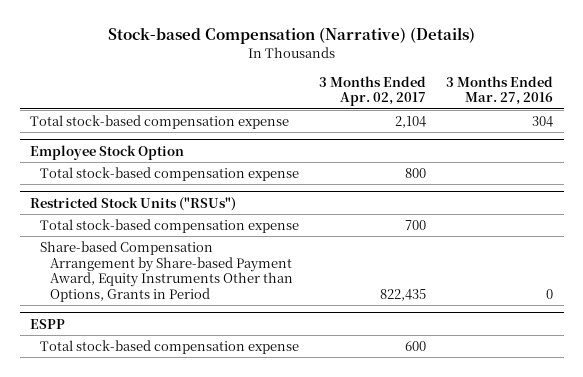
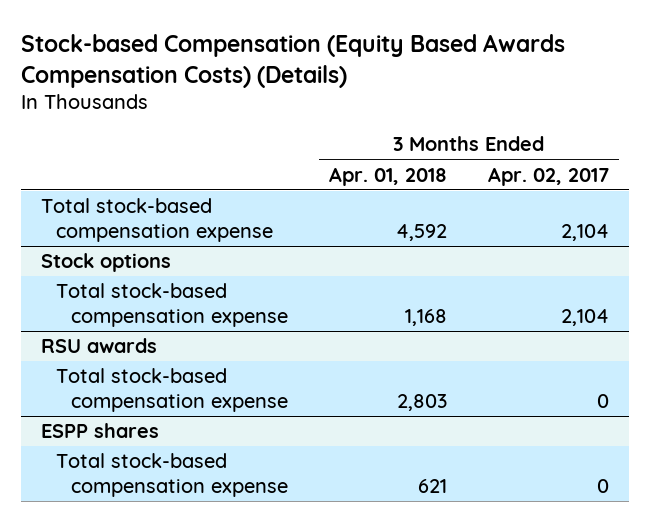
[107,27,475,45] Stock-based Compensation (Narrative) (Details) -> [20,33,565,88] Stock-based Compensation (Equity Based Awards Compensation Costs) (Details)
[446,75,554,106] 3 Months Ended Mar. 27, 2016 -> none
none -> [328,166,447,186] Apr. 01, 2018
[39,240,293,303] Share-based Compensation Arrangement by Share-based Payment Award, Equity Instruments Other than Options, Grants in Period -> none
[29,144,184,160] Employee Stock Option -> [41,253,172,273] Stock options
[405,167,427,178] 800 -> [560,309,609,327] 2,104
[29,196,236,211] Restricted Stock Units ("RSUs") -> [41,338,158,354] RSU awards
[405,219,427,230] 700 -> [596,394,609,409] 0
[29,318,65,329] ESPP -> [41,423,160,439] ESPP shares
[405,340,427,351] 600 -> [596,479,609,494] 0

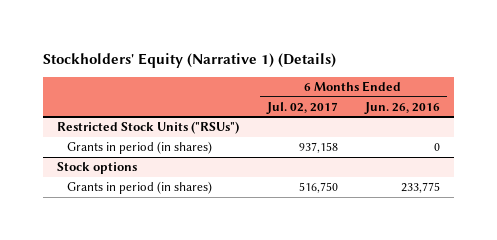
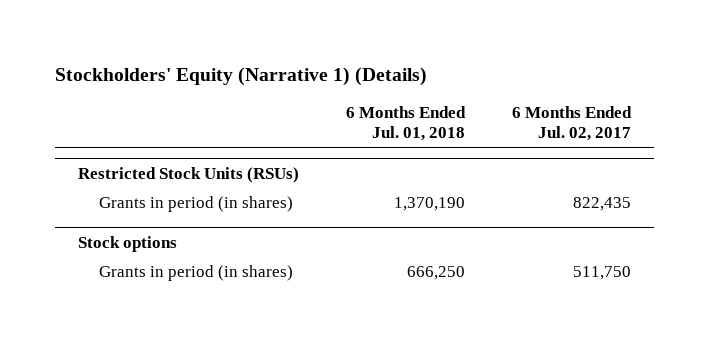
[363,101,440,114] Jun. 26, 2016 -> none
none -> [345,106,466,142] 6 Months Ended Jul. 01, 2018
[57,121,240,135] Restricted Stock Units ("RSUs") -> [78,167,300,184] Restricted Stock Units (RSUs)
[298,142,338,154] 937,158 -> [572,197,631,212] 822,435
[298,182,338,194] 516,750 -> [572,266,631,281] 511,750

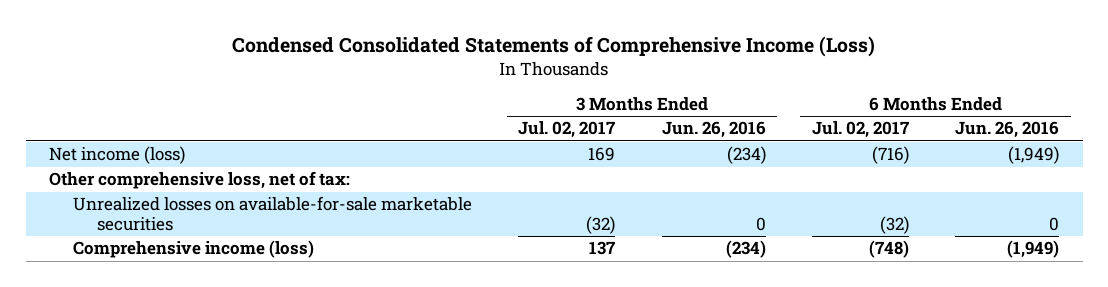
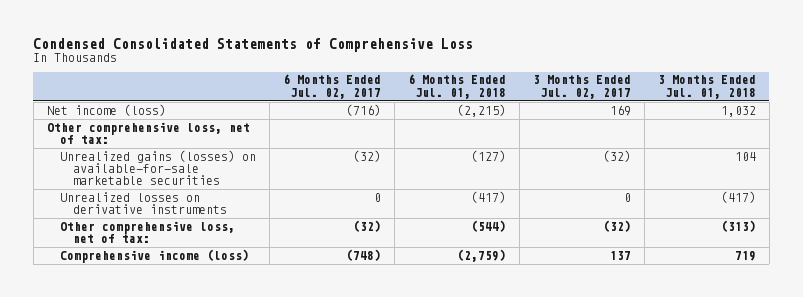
[232,35,876,57] Condensed Consolidated Statements of Comprehensive Income (Loss) -> [33,37,474,52] Condensed Consolidated Statements of Comprehensive Loss
[661,121,766,139] Jun. 26, 2016 -> none
[955,121,1060,139] Jun. 26, 2016 -> none
none -> [407,74,506,99] 6 Months Ended Jul. 01, 2018
none -> [657,75,756,99] 3 Months Ended Jul. 01, 2018
[72,196,472,231] Unrealized losses on available-for-sale marketable securities -> [59,149,256,186] Unrealized gains (losses) on available-for-sale marketable securities
none -> [59,191,228,215] Unrealized losses on derivative instruments
none -> [59,220,235,244] Other comprehensive loss, net of tax:

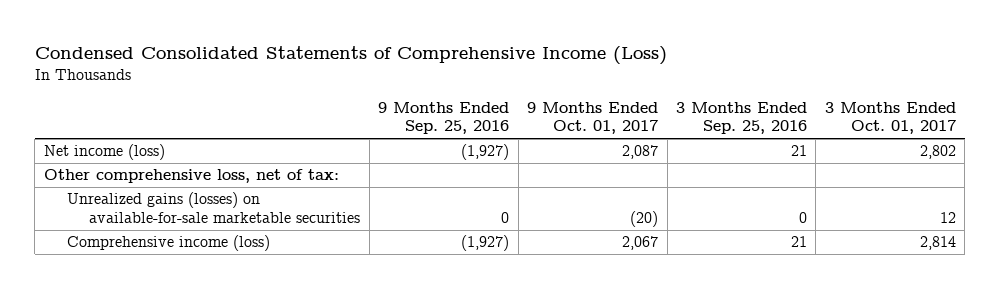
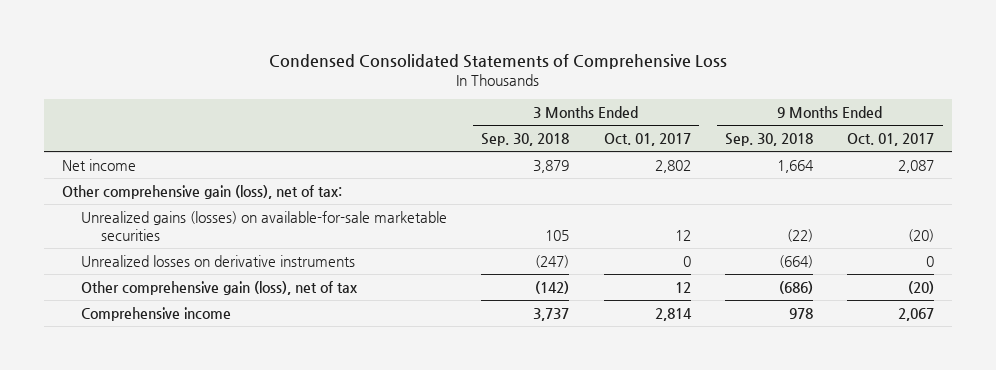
[34,45,667,65] Condensed Consolidated Statements of Comprehensive Income (Loss) -> [268,54,727,70] Condensed Consolidated Statements of Comprehensive Loss
[378,101,510,135] 9 Months Ended Sep. 25, 2016 -> none
[675,101,807,135] 3 Months Ended Sep. 25, 2016 -> none
none -> [481,133,570,147] Sep. 30, 2018
none -> [725,133,814,147] Sep. 30, 2018
[43,144,165,161] Net income (loss) -> [61,158,136,171] Net income
[43,169,339,184] Other comprehensive loss, net of tax: -> [61,184,342,199] Other comprehensive gain (loss), net of tax:
none -> [81,254,356,267] Unrealized losses on derivative instruments
none -> [81,280,359,295] Other comprehensive gain (loss), net of tax
[66,235,270,252] Comprehensive income (loss) -> [81,306,232,321] Comprehensive income

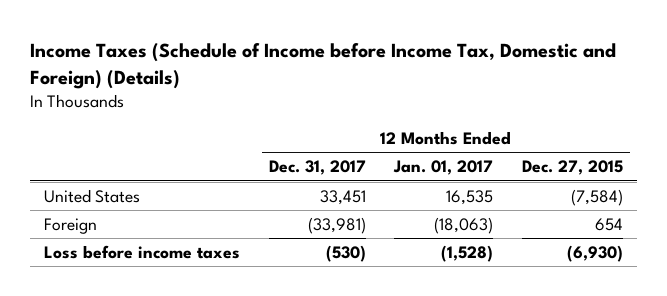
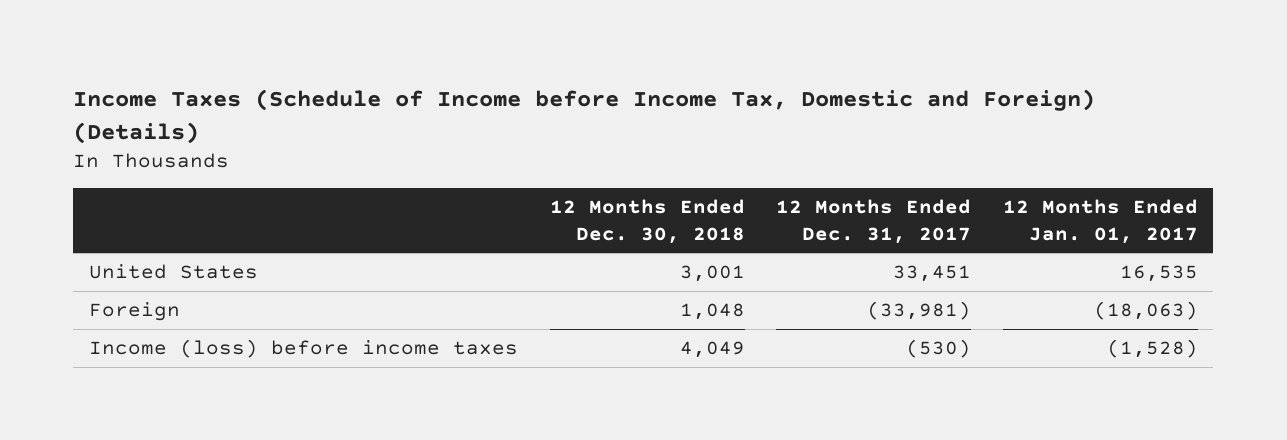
[521,160,623,176] Dec. 27, 2015 -> none
none -> [549,199,745,244] 12 Months Ended Dec. 30, 2018
[44,244,241,259] Loss before income taxes -> [89,339,519,359] Income (loss) before income taxes

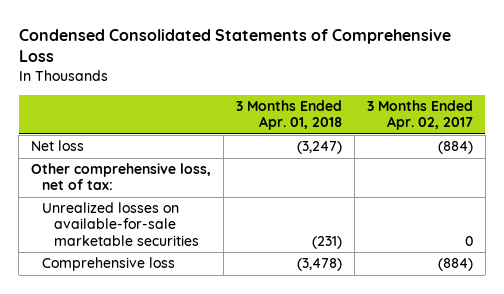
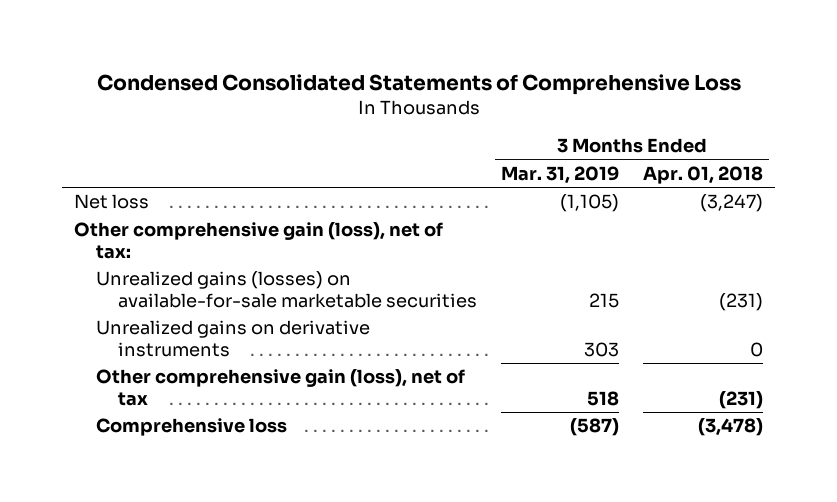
[366,100,473,131] 3 Months Ended Apr. 02, 2017 -> none
none -> [501,165,620,184] Mar. 31, 2019
[31,163,212,191] Other comprehensive loss, net of tax: -> [73,222,443,259] Other comprehensive gain (loss), net of tax:
[42,202,199,246] Unrealized losses on available-for-sale marketable securities -> [95,271,477,308] Unrealized gains (losses) on available-for-sale marketable securities
none -> [95,320,370,357] Unrealized gains on derivative instruments
none -> [95,369,465,406] Other comprehensive gain (loss), net of tax

